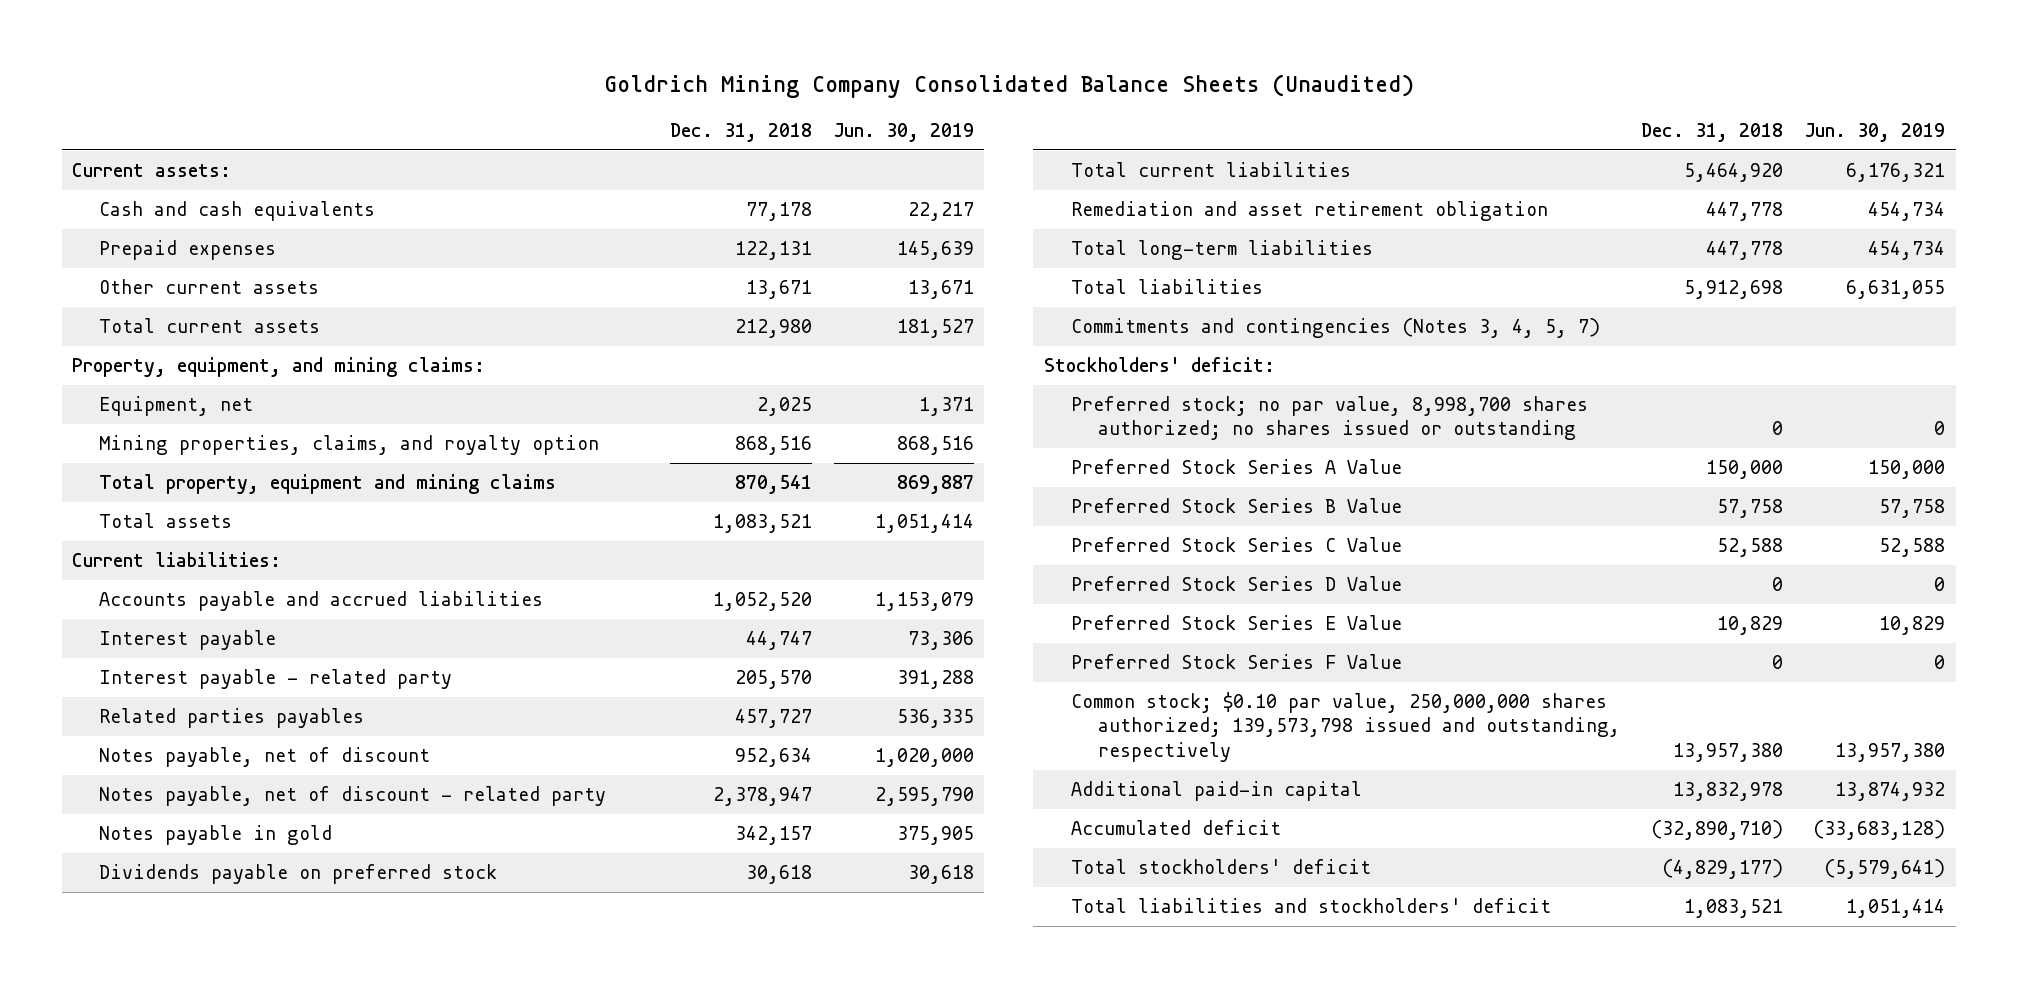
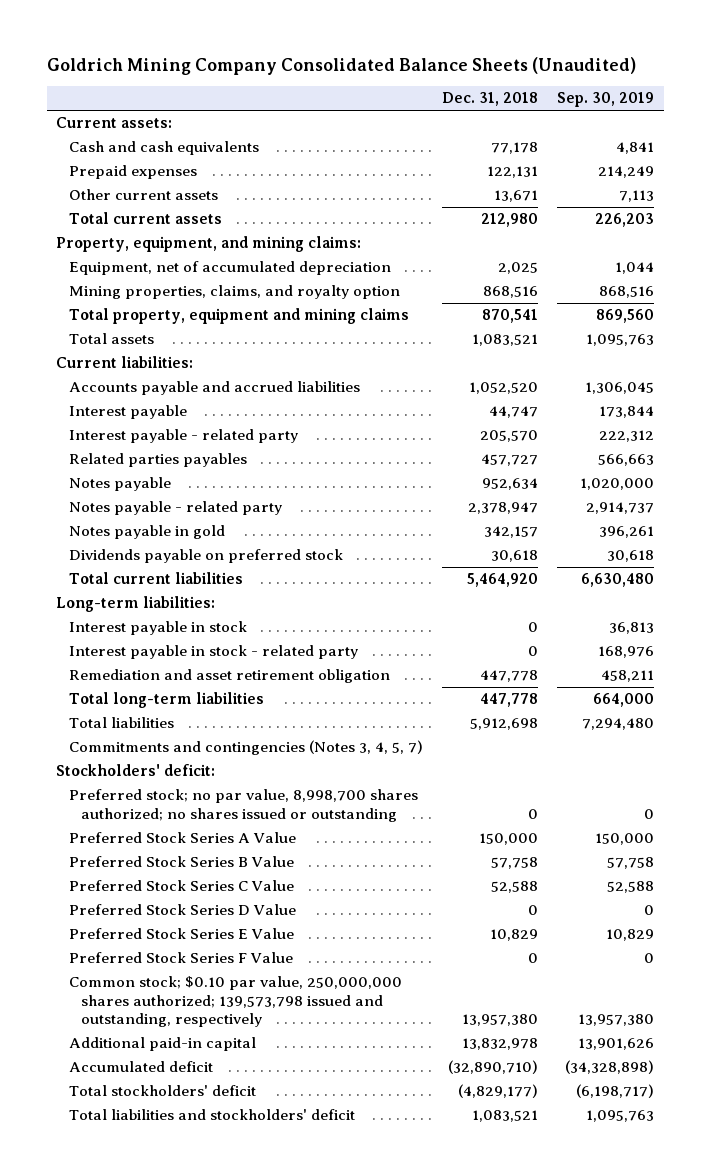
[833,123,974,143] Jun. 30, 2019 -> none
none -> [556,92,654,108] Sep. 30, 2019
[99,396,254,417] Equipment, net -> [68,261,391,276] Equipment, net of accumulated depreciation
[99,747,431,768] Notes payable, net of discount -> [68,477,171,492] Notes payable
[99,786,607,807] Notes payable, net of discount - related party -> [68,501,282,516] Notes payable - related party
none -> [56,596,216,613] Long-term liabilities:
none -> [68,621,247,636] Interest payable in stock
none -> [68,645,358,660] Interest payable in stock - related party

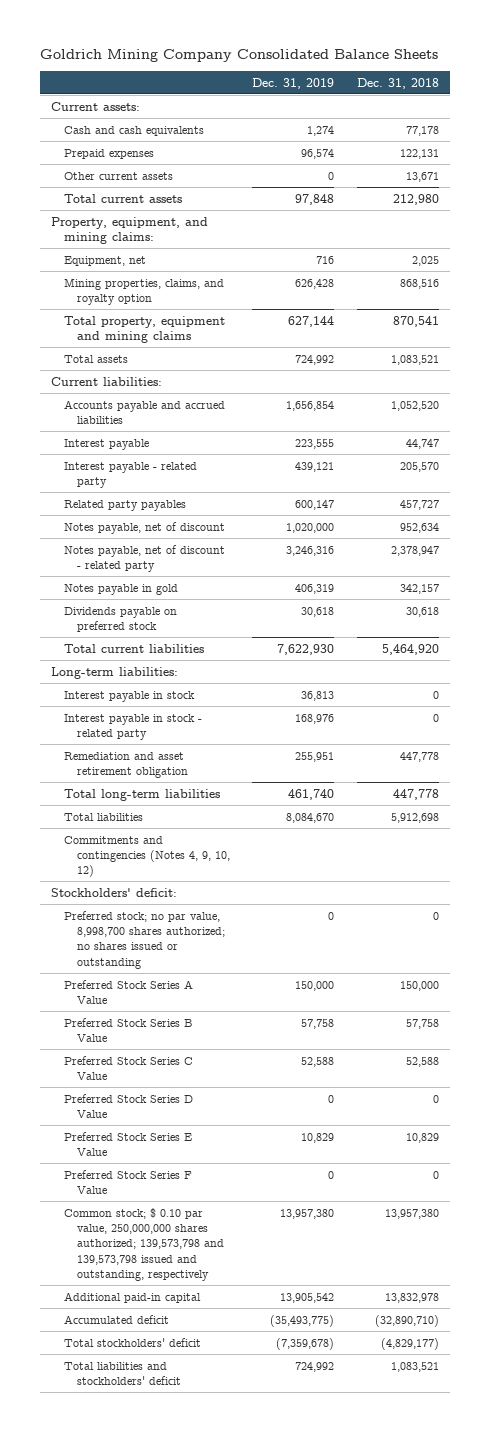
[46,56,636,75] Goldrich Mining Company Consolidated Balance Sheets (Unaudited) -> [39,48,438,62] Goldrich Mining Company Consolidated Balance Sheets
[556,92,654,108] Sep. 30, 2019 -> none
none -> [252,77,335,89] Dec. 31, 2019
[68,261,391,276] Equipment, net of accumulated depreciation -> [64,255,147,266] Equipment, net
[68,453,247,468] Related parties payables -> [64,499,187,511] Related party payables
[68,477,171,492] Notes payable -> [64,521,226,534] Notes payable, net of discount
[68,501,282,516] Notes payable - related party -> [64,544,226,572] Notes payable, net of discount - related party
[68,740,423,756] Commitments and contingencies (Notes 3, 4, 5, 7) -> [64,835,231,878] Commitments and contingencies (Notes 4, 9, 10, 12)
[68,976,402,1028] Common stock; $0.10 par value, 250,000,000 shares authorized; 139,573,798 issued and outstanding, respectively -> [64,1207,225,1281] Common stock; $ 0.10 par value, 250,000,000 shares authorized; 139,573,798 and 139,573,798 issued and outstanding, respectively

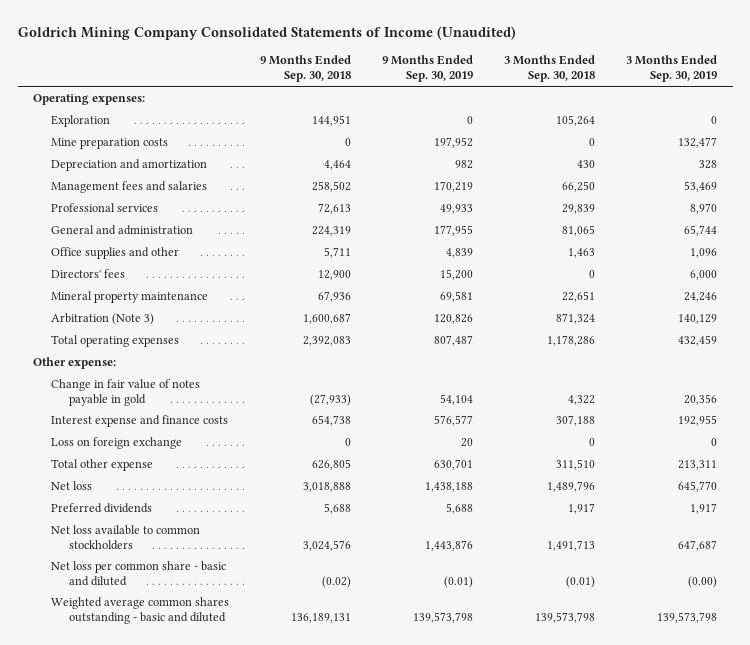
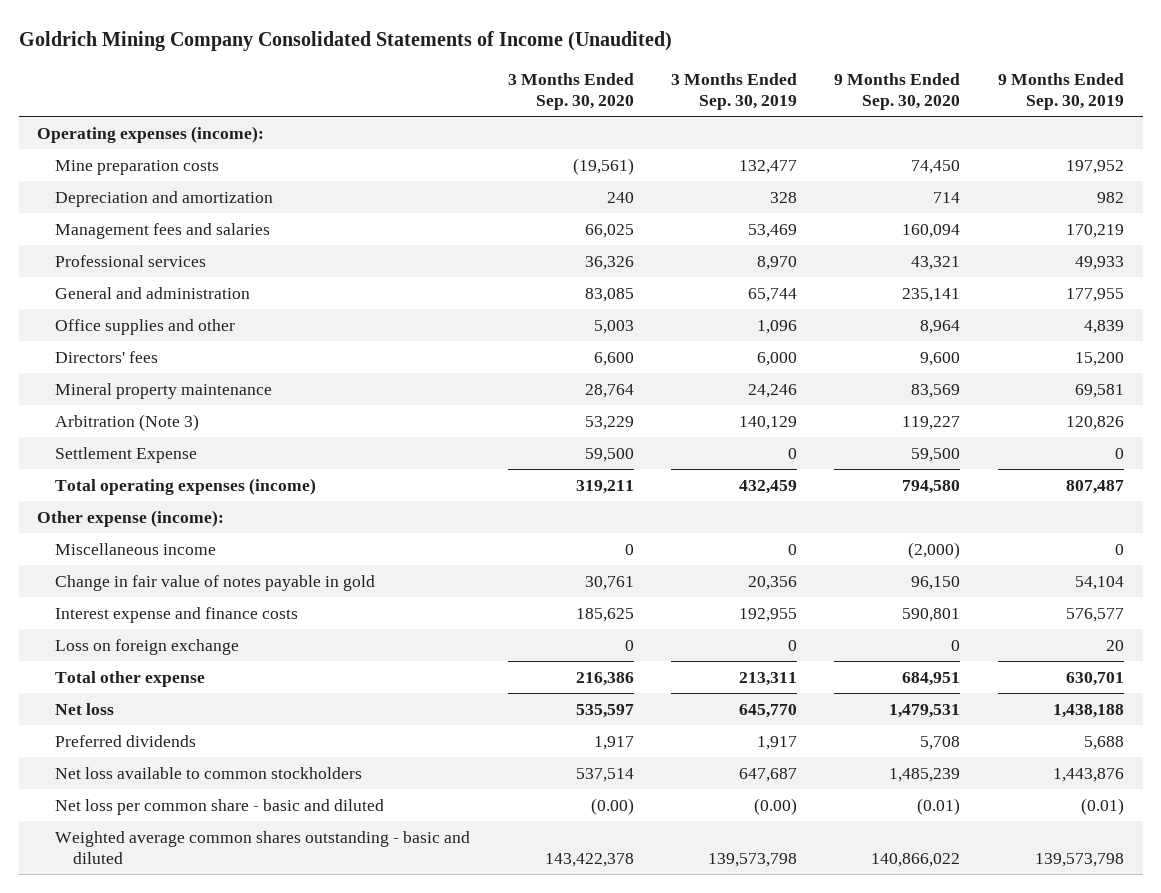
[260,55,352,83] 9 Months Ended Sep. 30, 2018 -> none
[504,55,596,83] 3 Months Ended Sep. 30, 2018 -> none
none -> [507,72,634,110] 3 Months Ended Sep. 30, 2020
none -> [834,72,961,110] 9 Months Ended Sep. 30, 2020
[51,114,111,127] Exploration -> none
[33,93,146,105] Operating expenses: -> [37,125,265,143] Operating expenses (income):
none -> [55,446,198,463] Settlement Expense
[51,334,180,347] Total operating expenses -> [55,477,317,495] Total operating expenses (income)
[33,356,117,369] Other expense: -> [37,509,225,527] Other expense (income):
none -> [55,542,217,555] Miscellaneous income

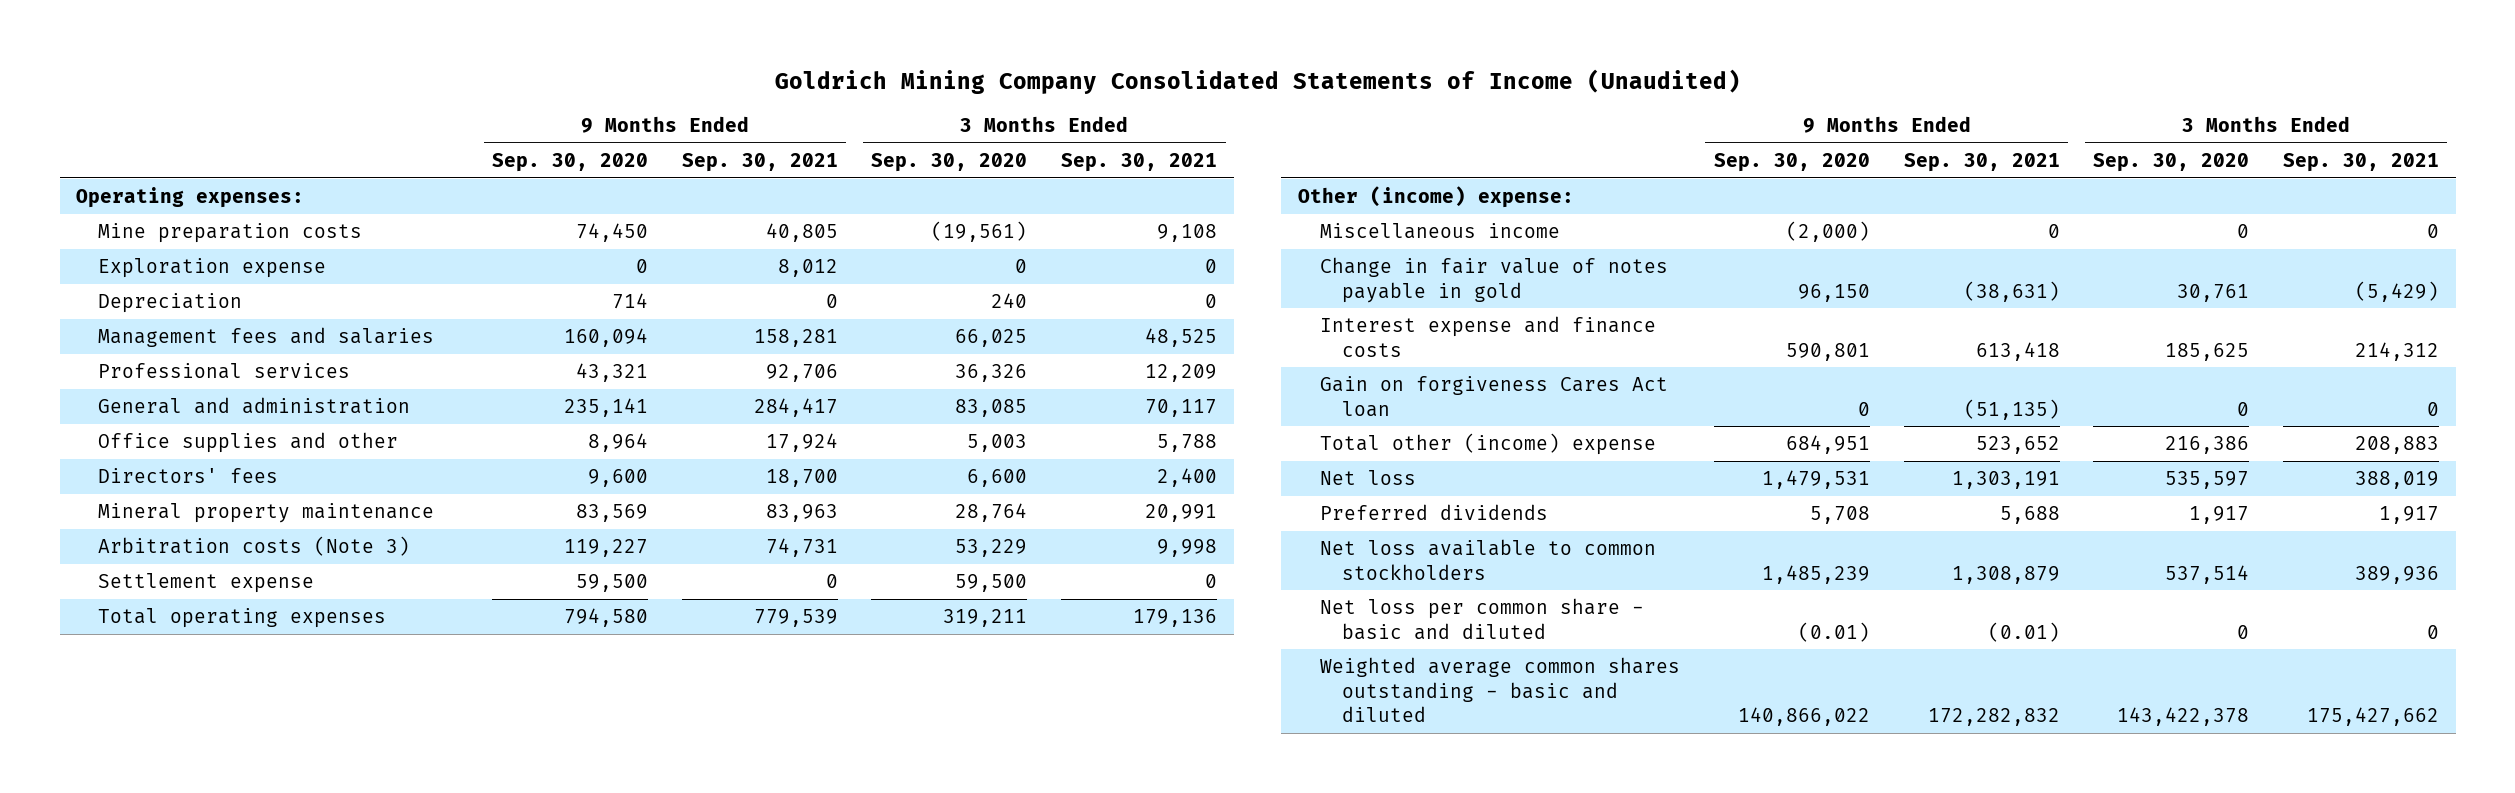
[670,72,797,110] 3 Months Ended Sep. 30, 2019 -> none
[997,72,1124,110] 9 Months Ended Sep. 30, 2019 -> none
none -> [681,152,838,172] Sep. 30, 2021
none -> [1061,152,1218,172] Sep. 30, 2021
[37,125,265,143] Operating expenses (income): -> [76,187,305,209] Operating expenses:
none -> [98,258,327,279] Exploration expense
[55,190,274,207] Depreciation and amortization -> [98,293,243,314] Depreciation
[55,413,200,431] Arbitration (Note 3) -> [98,536,411,557] Arbitration costs (Note 3)
[55,446,198,463] Settlement Expense -> [98,573,315,594] Settlement expense
[55,477,317,495] Total operating expenses (income) -> [98,608,387,629] Total operating expenses
[37,509,225,527] Other expense (income): -> [1298,186,1575,209] Other (income) expense:
[55,638,240,655] Loss on foreign exchange -> none
none -> [1320,376,1669,417] Gain on forgiveness Cares Act loan
[55,670,206,687] Total other expense -> [1320,433,1657,456] Total other (income) expense
[590,797,634,815] (0.00) -> [2237,624,2250,639] 0

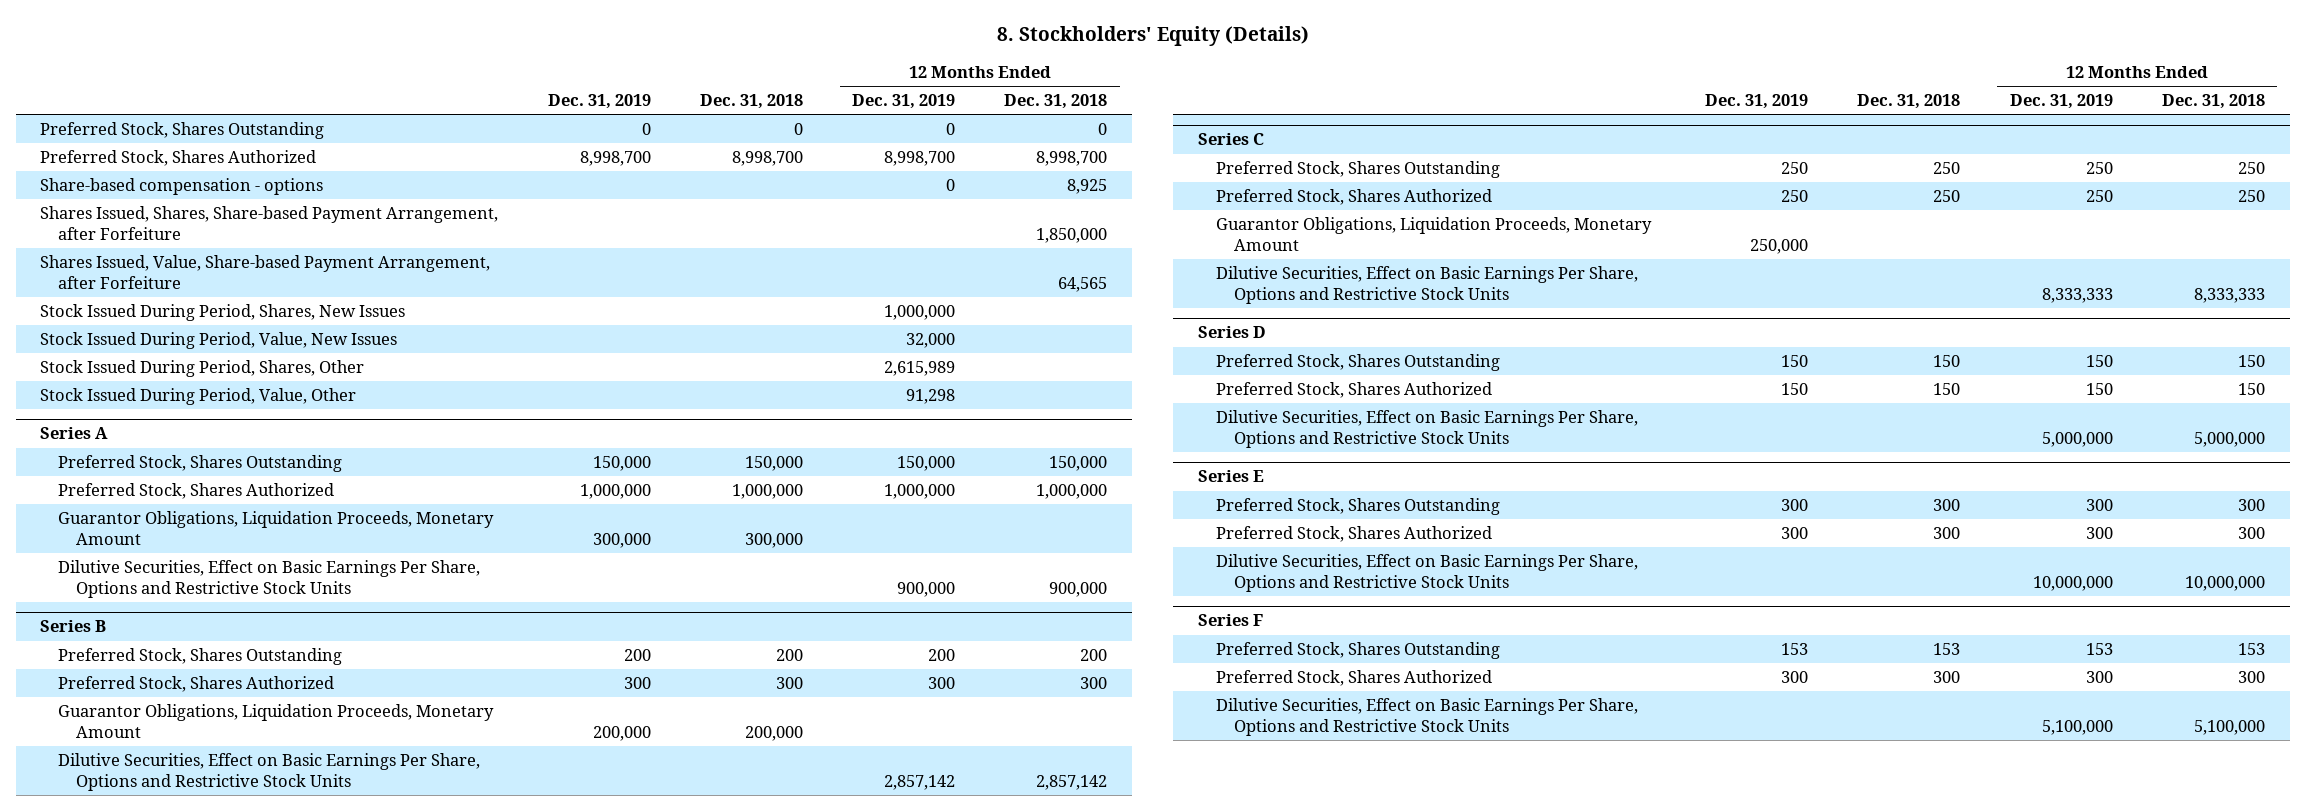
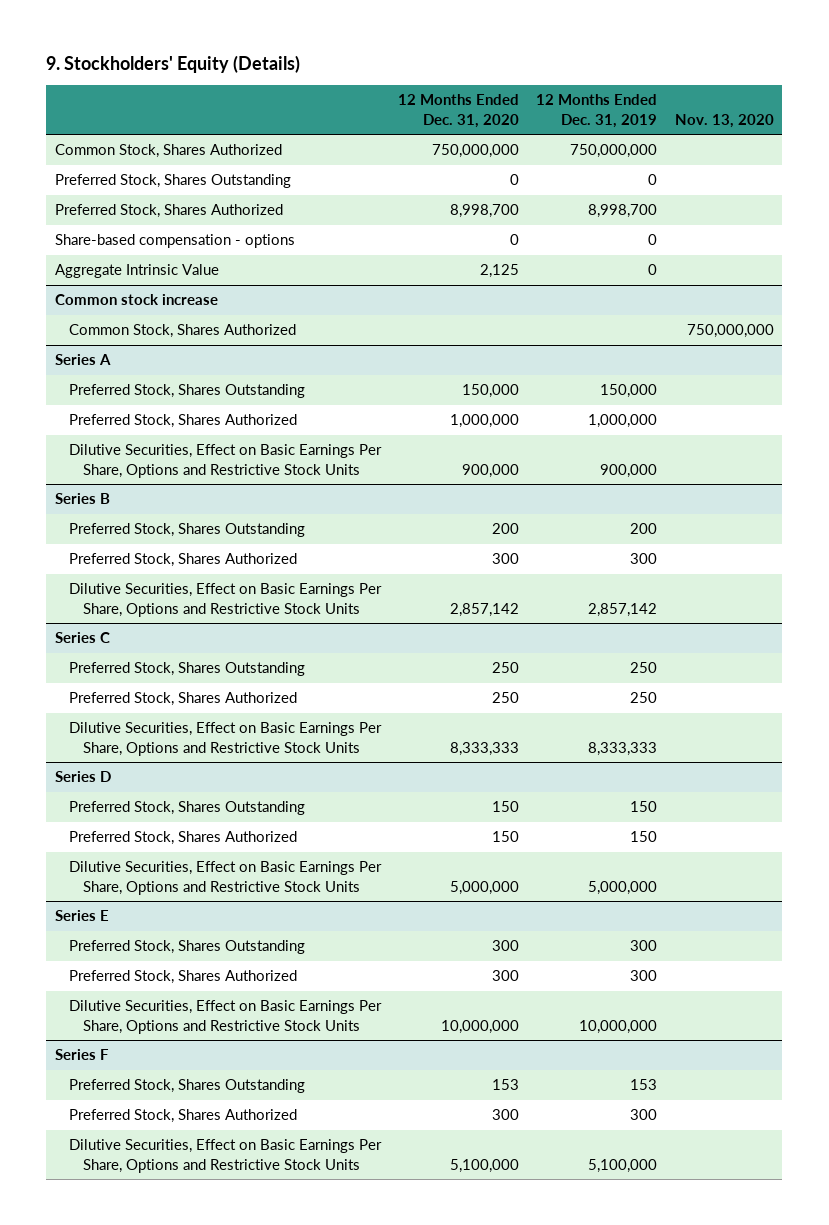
[996,26,1309,47] 8. Stockholders' Equity (Details) -> [46,54,301,73] 9. Stockholders' Equity (Details)
[547,94,651,110] Dec. 31, 2019 -> none
[699,94,803,110] Dec. 31, 2018 -> none
[1004,94,1108,110] Dec. 31, 2018 -> none
none -> [398,94,520,128] 12 Months Ended Dec. 31, 2020
none -> [674,113,774,128] Nov. 13, 2020
none -> [55,144,283,159] Common Stock, Shares Authorized
[40,206,499,240] Shares Issued, Shares, Share-based Payment Arrangement, after Forfeiture -> none
[40,255,491,289] Shares Issued, Value, Share-based Payment Arrangement, after Forfeiture -> none
[40,304,406,322] Stock Issued During Period, Shares, New Issues -> none
[40,332,398,350] Stock Issued During Period, Value, New Issues -> none
[40,360,365,378] Stock Issued During Period, Shares, Other -> none
[40,388,357,406] Stock Issued During Period, Value, Other -> none
none -> [55,264,220,279] Aggregate Intrinsic Value
none -> [55,294,219,306] Common stock increase
none -> [69,324,297,339] Common Stock, Shares Authorized
[58,511,495,545] Guarantor Obligations, Liquidation Proceeds, Monetary Amount -> none
[58,704,495,738] Guarantor Obligations, Liquidation Proceeds, Monetary Amount -> none
[1215,217,1652,251] Guarantor Obligations, Liquidation Proceeds, Monetary Amount -> none

